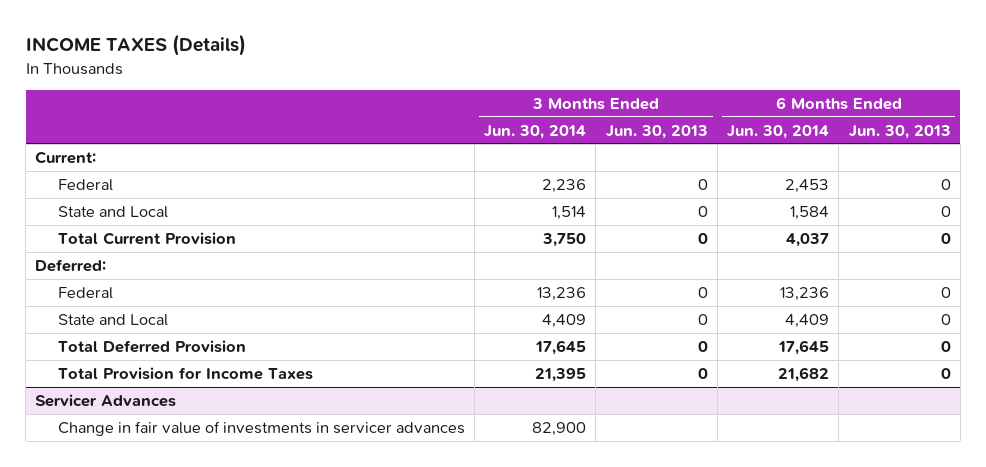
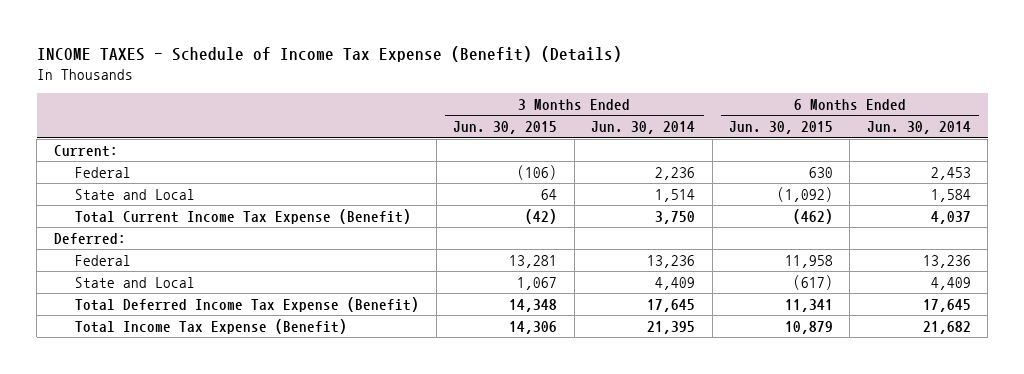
[25,34,246,57] INCOME TAXES (Details) -> [36,46,622,63] INCOME TAXES - Schedule of Income Tax Expense (Benefit) (Details)
[605,124,708,139] Jun. 30, 2013 -> none
[848,124,951,139] Jun. 30, 2013 -> none
none -> [453,121,558,135] Jun. 30, 2015
none -> [728,121,833,135] Jun. 30, 2015
[57,231,236,245] Total Current Provision -> [75,208,412,224] Total Current Income Tax Expense (Benefit)
[35,393,177,407] Servicer Advances -> none
[57,420,465,436] Change in fair value of investments in servicer advances -> none
[57,339,246,353] Total Deferred Provision -> [75,296,420,312] Total Deferred Income Tax Expense (Benefit)
[57,366,313,380] Total Provision for Income Taxes -> [75,318,348,334] Total Income Tax Expense (Benefit)

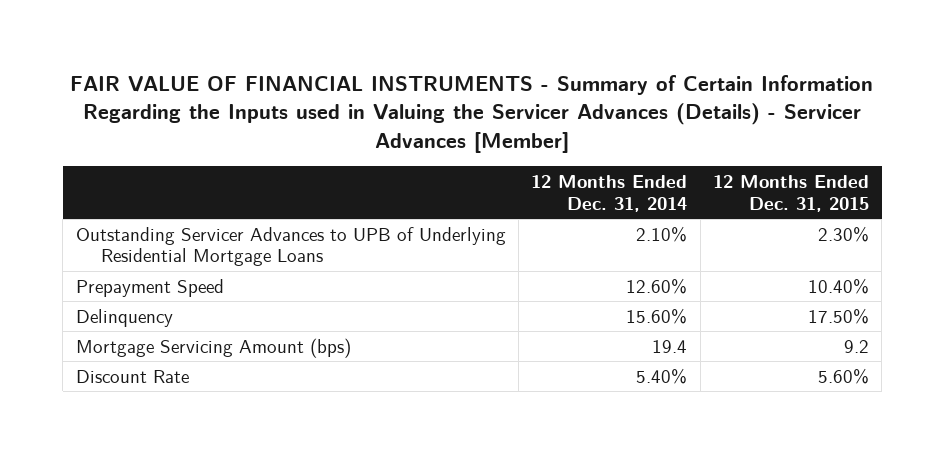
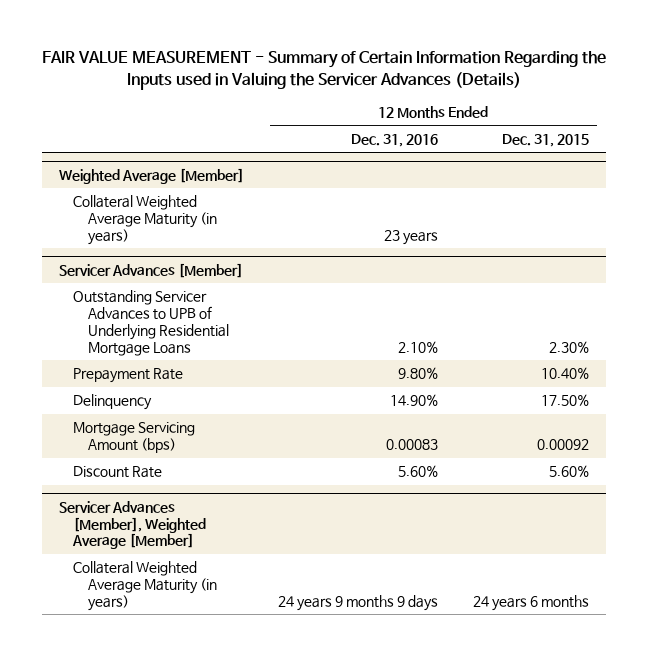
[70,75,874,153] FAIR VALUE OF FINANCIAL INSTRUMENTS - Summary of Certain Information Regarding the Inputs used in Valuing the Servicer Advances (Details) - Servicer Advances [Member] -> [41,51,606,90] FAIR VALUE MEASUREMENT - Summary of Certain Information Regarding the Inputs used in Valuing the Servicer Advances (Details)
[531,174,688,212] 12 Months Ended Dec. 31, 2014 -> none
none -> [351,133,439,147] Dec. 31, 2016
none -> [58,167,244,184] Weighted Average [Member]
none -> [73,195,217,245] Collateral Weighted Average Maturity (in years)
none -> [58,262,243,278] Servicer Advances [Member]
[75,278,224,297] Prepayment Speed -> [73,368,184,384] Prepayment Rate
[844,339,870,353] 9.2 -> [536,439,589,451] 0.00092
none -> [58,500,207,550] Servicer Advances [Member], Weighted Average [Member]
none -> [73,561,217,611] Collateral Weighted Average Maturity (in years)

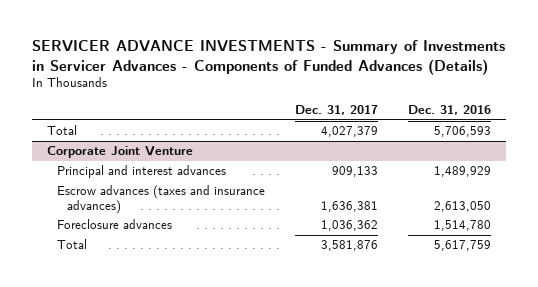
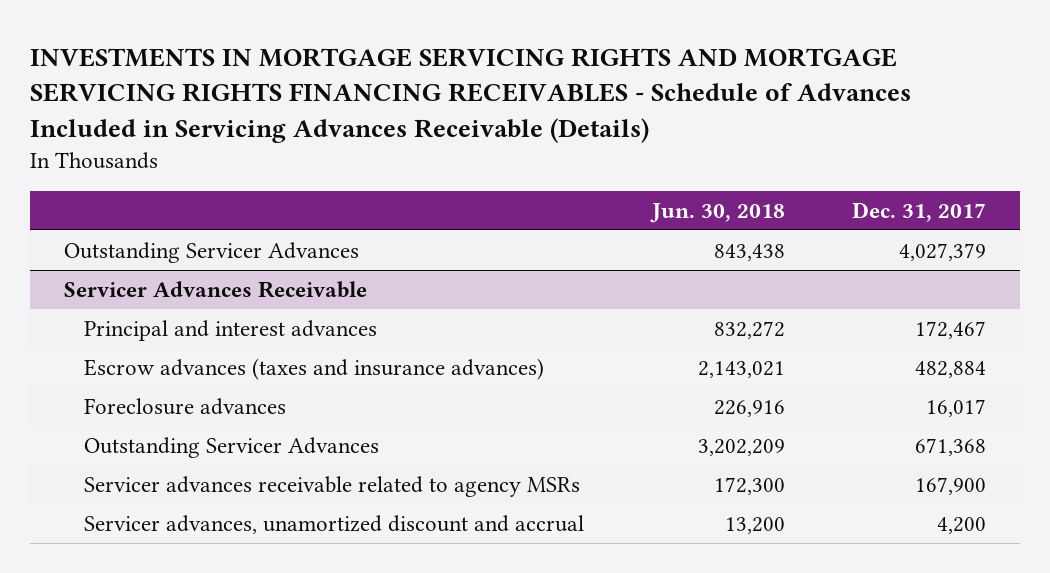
[31,40,505,75] SERVICER ADVANCE INVESTMENTS - Summary of Investments in Servicer Advances - Components of Funded Advances (Details) -> [30,47,912,143] INVESTMENTS IN MORTGAGE SERVICING RIGHTS AND MORTGAGE SERVICING RIGHTS FINANCING RECEIVABLES - Schedule of Advances Included in Servicing Advances Receivable (Details)
[407,105,491,116] Dec. 31, 2016 -> none
none -> [649,202,785,223] Jun. 30, 2018
[46,146,193,159] Corporate Joint Venture -> none
[56,239,87,250] Total -> none
[46,125,77,136] Total -> [63,241,359,263] Outstanding Servicer Advances
none -> [63,280,367,298] Servicer Advances Receivable
[331,166,378,178] 909,133 -> [915,320,987,339] 172,467
[320,200,378,212] 1,636,381 -> [915,360,987,378] 482,884
[320,220,378,232] 1,036,362 -> [926,398,987,417] 16,017
none -> [84,436,380,458] Outstanding Servicer Advances
none -> [84,475,581,497] Servicer advances receivable related to agency MSRs
none -> [84,514,585,534] Servicer advances, unamortized discount and accrual

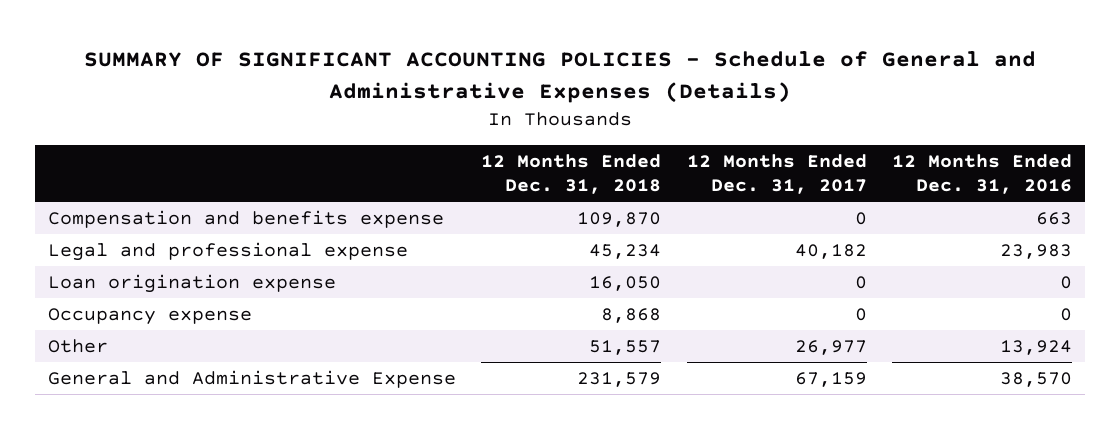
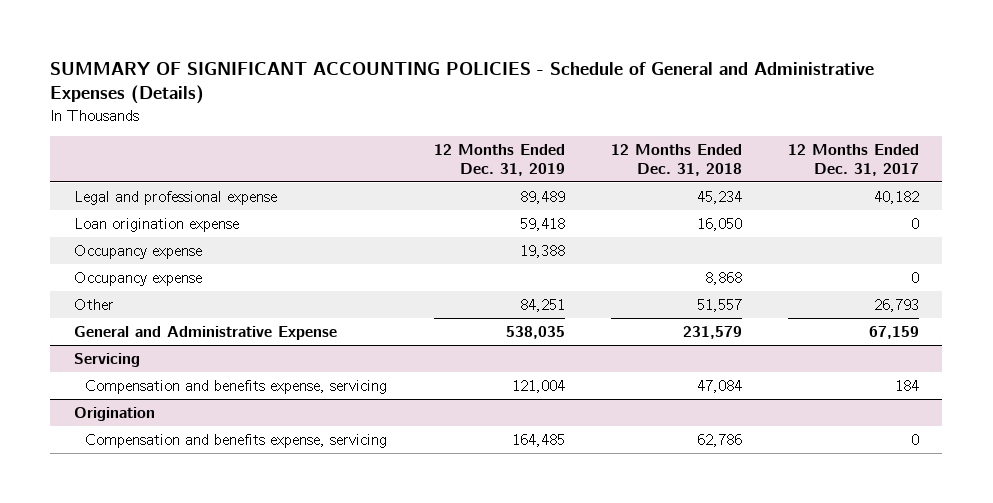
[892,153,1073,194] 12 Months Ended Dec. 31, 2016 -> none
none -> [433,144,565,176] 12 Months Ended Dec. 31, 2019
[47,210,444,229] Compensation and benefits expense -> none
none -> [73,244,202,259] Occupancy expense
[794,340,867,356] 26,977 -> [874,298,920,312] 26,793
none -> [73,352,140,367] Servicing
none -> [85,379,388,394] Compensation and benefits expense, servicing
none -> [73,406,155,421] Origination
none -> [85,433,388,448] Compensation and benefits expense, servicing

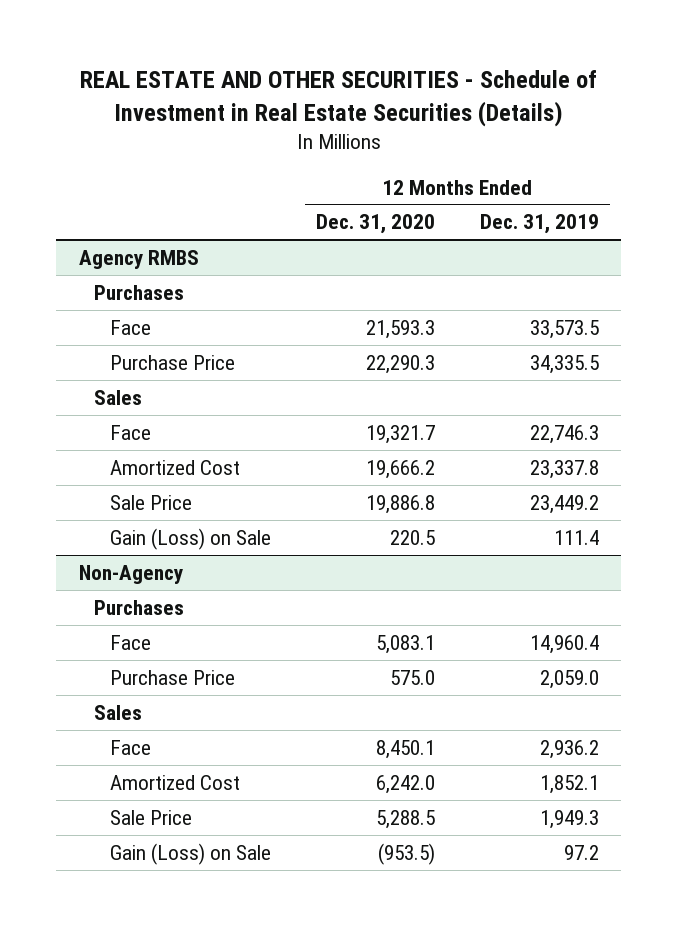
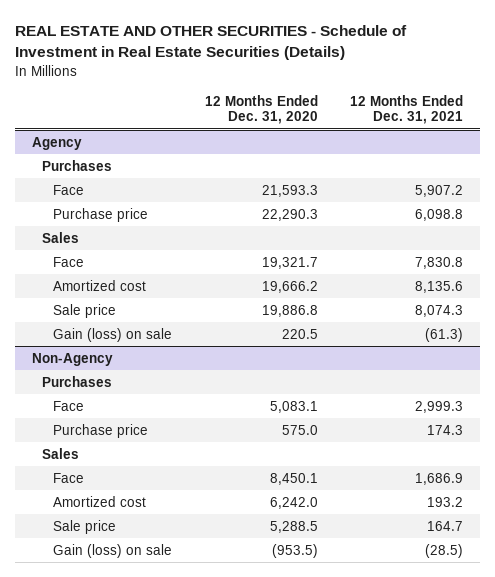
[479,214,599,235] Dec. 31, 2019 -> none
none -> [350,94,464,125] 12 Months Ended Dec. 31, 2021
[78,249,199,269] Agency RMBS -> [31,136,82,150] Agency
[110,354,236,370] Purchase Price -> [52,207,148,222] Purchase price
[110,459,241,475] Amortized Cost -> [52,279,146,291] Amortized cost
[110,494,193,510] Sale Price -> [52,303,116,318] Sale price
[110,527,272,550] Gain (Loss) on Sale -> [52,327,172,342] Gain (loss) on sale
[110,669,236,685] Purchase Price -> [52,423,148,438] Purchase price
[110,774,241,790] Amortized Cost -> [52,495,146,507] Amortized cost
[110,809,193,825] Sale Price -> [52,519,116,534] Sale price
[110,842,272,865] Gain (Loss) on Sale -> [52,543,172,558] Gain (loss) on sale

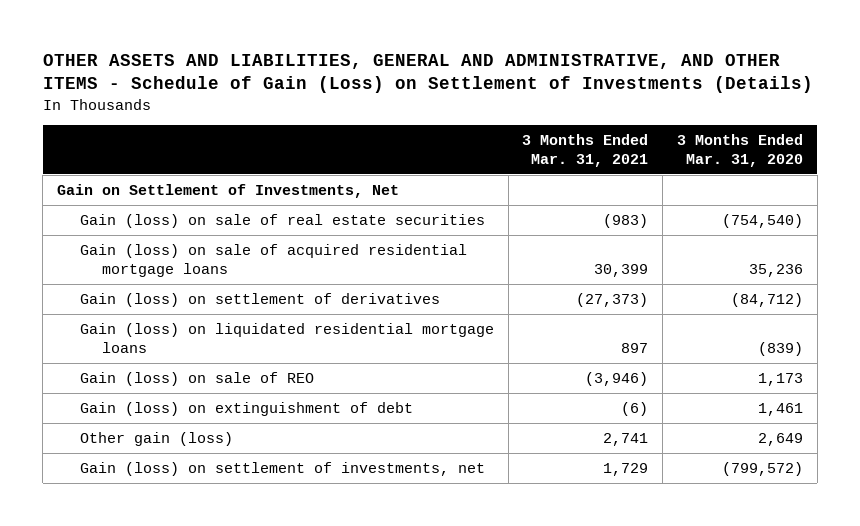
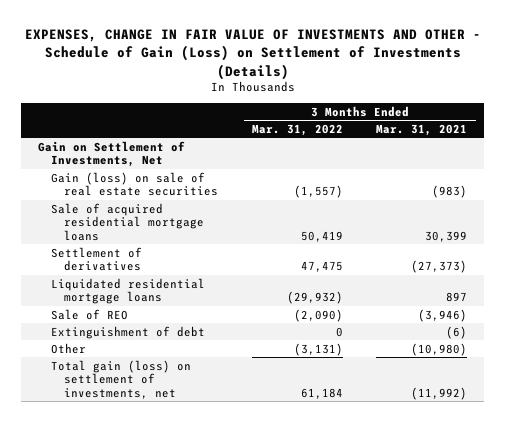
[42,53,813,94] OTHER ASSETS AND LIABILITIES, GENERAL AND ADMINISTRATIVE, AND OTHER ITEMS - Schedule of Gain (Loss) on Settlement of Investments (Details) -> [24,29,481,80] EXPENSES, CHANGE IN FAIR VALUE OF INVESTMENTS AND OTHER - Schedule of Gain (Loss) on Settlement of Investments (Details)
[677,133,804,167] 3 Months Ended Mar. 31, 2020 -> none
none -> [251,123,343,136] Mar. 31, 2022
[79,243,467,277] Gain (loss) on sale of acquired residential mortgage loans -> [51,202,205,241] Sale of acquired residential mortgage loans
[79,292,440,307] Gain (loss) on settlement of derivatives -> [51,246,143,272] Settlement of derivatives
[79,322,494,353] Gain (loss) on liquidated residential mortgage loans -> [51,277,206,305] Liquidated residential mortgage loans
[79,371,314,386] Gain (loss) on sale of REO -> [51,308,129,320] Sale of REO
[79,401,413,416] Gain (loss) on extinguishment of debt -> [51,325,206,339] Extinguishment of debt
[79,431,233,446] Other gain (loss) -> [51,342,87,354] Other
[603,432,649,446] 2,741 -> [411,342,468,356] (10,980)
[79,461,485,476] Gain (loss) on settlement of investments, net -> [51,359,192,399] Total gain (loss) on settlement of investments, net
[603,462,649,476] 1,729 -> [411,386,468,400] (11,992)

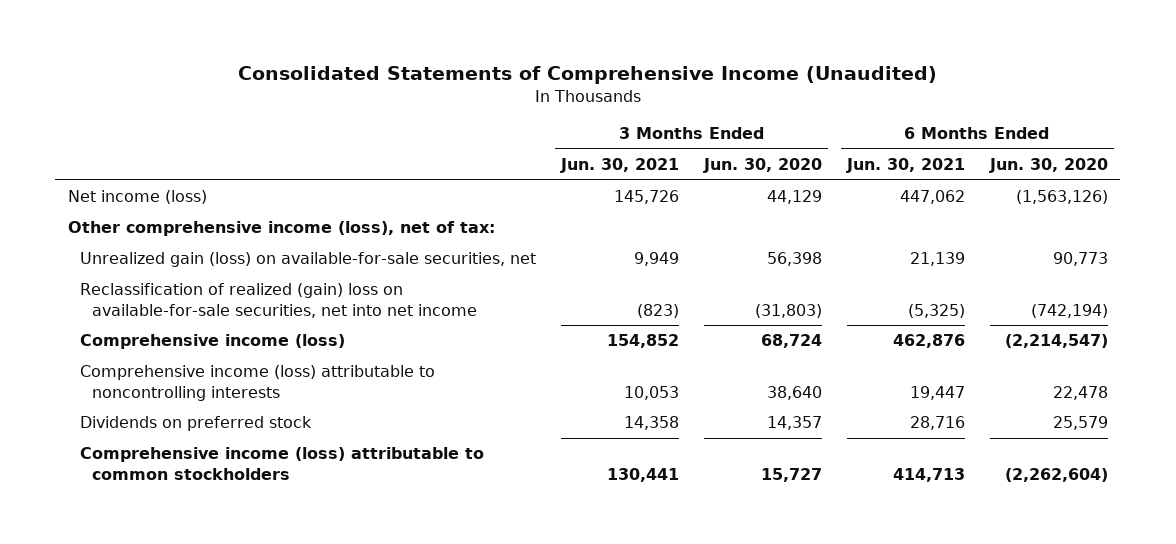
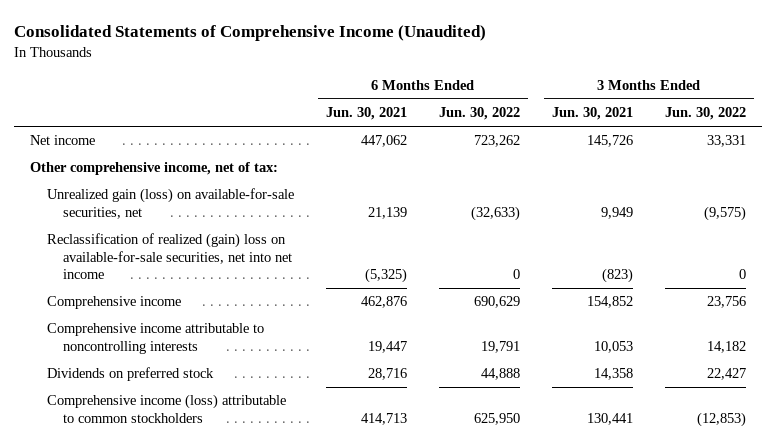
[703,157,823,173] Jun. 30, 2020 -> none
[988,157,1108,173] Jun. 30, 2020 -> none
none -> [438,107,520,121] Jun. 30, 2022
none -> [664,107,746,121] Jun. 30, 2022
[67,190,207,205] Net income (loss) -> [30,135,96,146] Net income
[67,221,495,237] Other comprehensive income (loss), net of tax: -> [30,162,279,176] Other comprehensive income, net of tax:
[80,334,346,350] Comprehensive income (loss) -> [46,296,181,310] Comprehensive income
[80,365,436,401] Comprehensive income (loss) attributable to noncontrolling interests -> [46,323,264,354] Comprehensive income attributable to noncontrolling interests

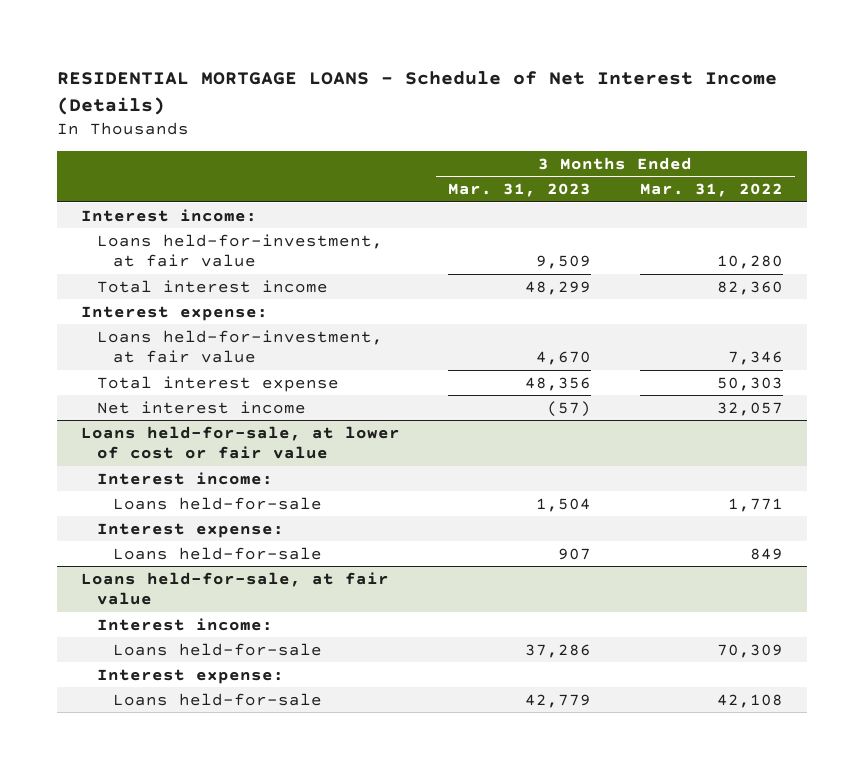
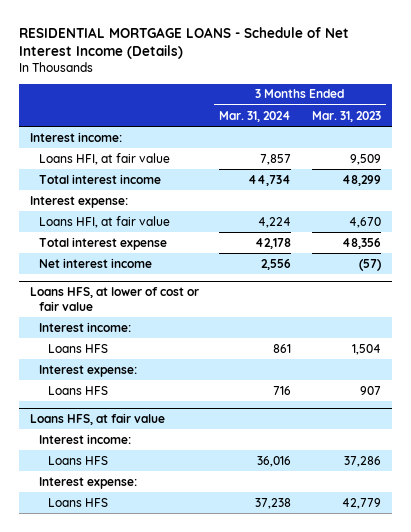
[639,183,783,198] Mar. 31, 2022 -> none
none -> [219,110,292,122] Mar. 31, 2024
[97,233,384,268] Loans held-for-investment, at fair value -> [38,152,170,165] Loans HFI, at fair value
[97,329,384,364] Loans held-for-investment, at fair value -> [38,215,170,228] Loans HFI, at fair value
[81,425,401,460] Loans held-for-sale, at lower of cost or fair value -> [29,287,199,311] Loans HFS, at lower of cost or fair value
[113,496,323,510] Loans held-for-sale -> [47,343,108,353] Loans HFS
[113,546,323,560] Loans held-for-sale -> [47,385,108,395] Loans HFS
[81,571,390,606] Loans held-for-sale, at fair value -> [29,413,165,426] Loans HFS, at fair value
[113,642,323,656] Loans held-for-sale -> [47,455,108,465] Loans HFS
[113,692,323,706] Loans held-for-sale -> [47,497,108,507] Loans HFS

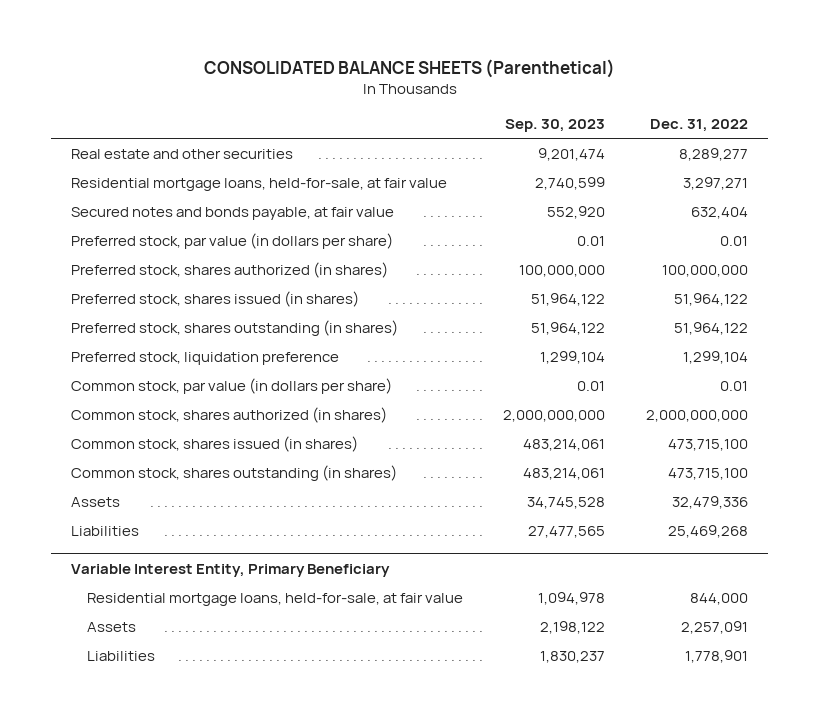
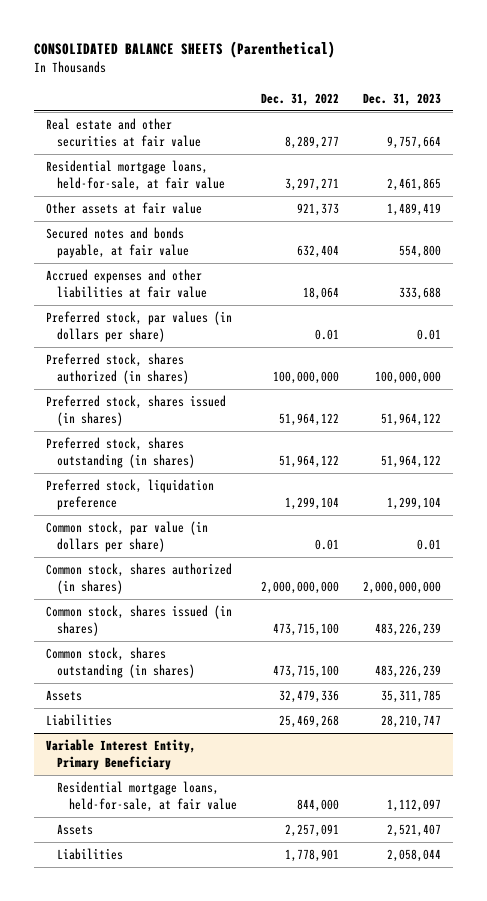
[505,118,606,132] Sep. 30, 2023 -> none
none -> [363,92,442,106] Dec. 31, 2023
[71,149,294,160] Real estate and other securities -> [46,118,202,148] Real estate and other securities at fair value
none -> [46,202,203,215] Other assets at fair value
none -> [46,269,208,299] Accrued expenses and other liabilities at fair value
[71,233,394,250] Preferred stock, par value (in dollars per share) -> [46,311,233,343] Preferred stock, par values (in dollars per share)

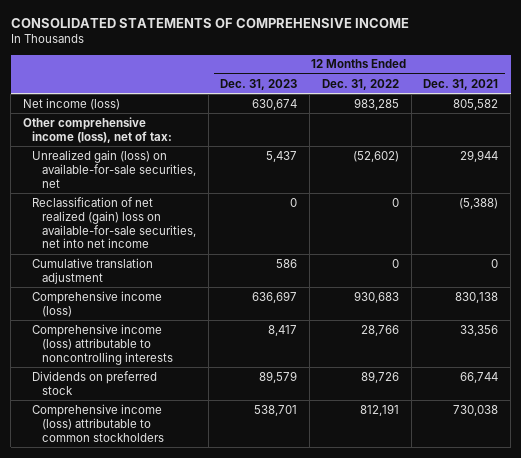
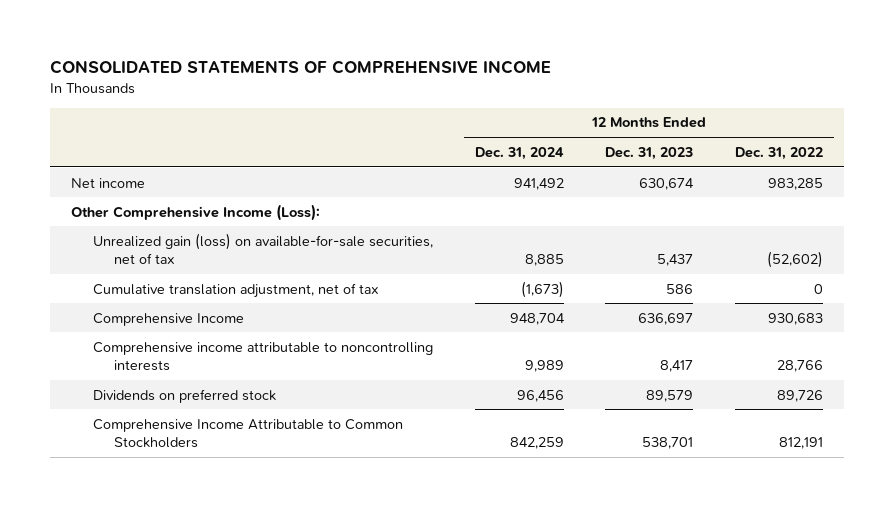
[423,78,499,90] Dec. 31, 2021 -> none
none -> [474,146,564,160] Dec. 31, 2024
[32,196,196,249] Reclassification of net realized (gain) loss on available-for-sale securities, net into net income -> none
[22,97,120,110] Net income (loss) -> [71,177,146,188] Net income
[22,116,173,143] Other comprehensive income (loss), net of tax: -> [71,203,321,221] Other Comprehensive Income (Loss):
[32,149,196,188] Unrealized gain (loss) on available-for-sale securities, net -> [92,232,433,265] Unrealized gain (loss) on available-for-sale securities, net of tax
[32,257,154,284] Cumulative translation adjustment -> [92,282,379,298] Cumulative translation adjustment, net of tax
[32,290,163,317] Comprehensive income (loss) -> [92,312,244,326] Comprehensive Income
[32,323,173,365] Comprehensive income (loss) attributable to noncontrolling interests -> [92,341,433,372] Comprehensive income attributable to noncontrolling interests
[32,403,164,442] Comprehensive income (loss) attributable to common stockholders -> [92,418,403,449] Comprehensive Income Attributable to Common Stockholders

